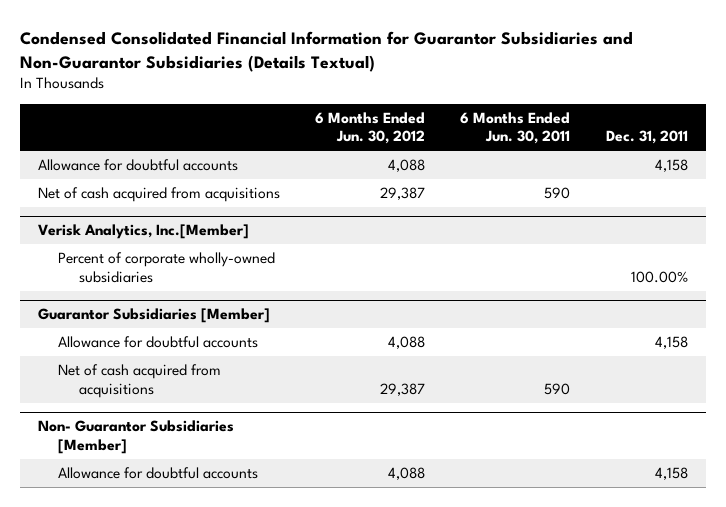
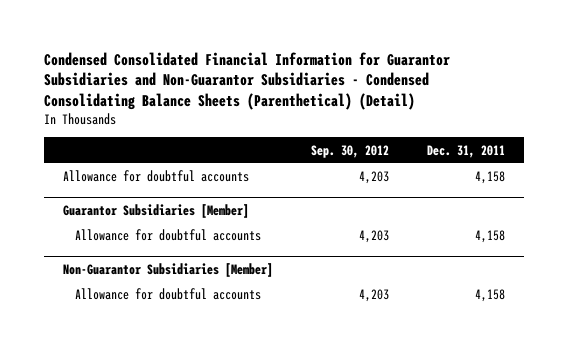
[19,30,633,72] Condensed Consolidated Financial Information for Guarantor Subsidiaries and Non-Guarantor Subsidiaries (Details Textual) -> [44,51,451,111] Condensed Consolidated Financial Information for Guarantor Subsidiaries and Non-Guarantor Subsidiaries - Condensed Consolidating Balance Sheets (Parenthetical) (Detail)
[315,111,426,145] 6 Months Ended Jun. 30, 2012 -> none
[460,111,571,145] 6 Months Ended Jun. 30, 2011 -> none
none -> [311,144,390,158] Sep. 30, 2012
[37,187,280,203] Net of cash acquired from acquisitions -> none
[37,224,249,240] Verisk Analytics, Inc.[Member] -> none
[58,252,276,283] Percent of corporate wholly-owned subsidiaries -> none
[58,364,222,398] Net of cash acquired from acquisitions -> none
[37,420,234,455] Non- Guarantor Subsidiaries [Member] -> [63,262,274,277] Non-Guarantor Subsidiaries [Member]

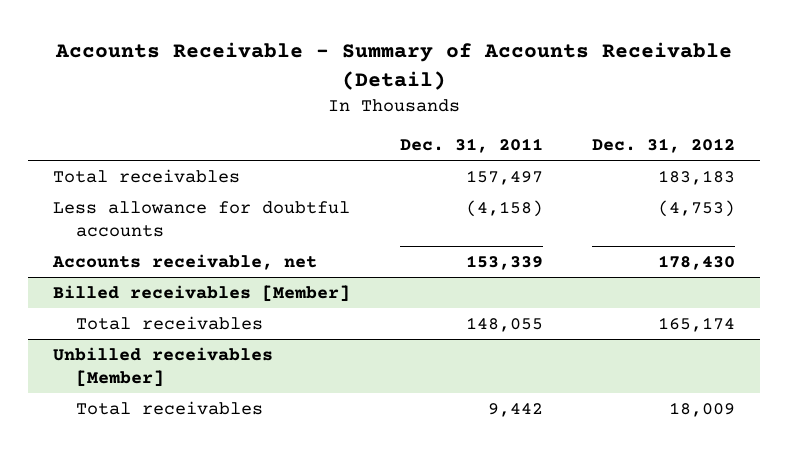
[44,51,451,111] Condensed Consolidated Financial Information for Guarantor Subsidiaries and Non-Guarantor Subsidiaries - Condensed Consolidating Balance Sheets (Parenthetical) (Detail) -> [55,42,733,90] Accounts Receivable - Summary of Accounts Receivable (Detail)
[311,144,390,158] Sep. 30, 2012 -> none
none -> [592,138,736,154] Dec. 31, 2012
[63,203,250,218] Guarantor Subsidiaries [Member] -> none
[75,229,262,242] Allowance for doubtful accounts -> none
[63,262,274,277] Non-Guarantor Subsidiaries [Member] -> none
[75,288,262,301] Allowance for doubtful accounts -> none
none -> [53,168,241,183] Total receivables
[63,170,250,183] Allowance for doubtful accounts -> [53,200,351,237] Less allowance for doubtful accounts
[475,171,506,185] 4,158 -> [465,199,543,217] (4,158)
none -> [52,253,318,270] Accounts receivable, net
none -> [53,284,351,302] Billed receivables [Member]
none -> [76,315,264,330] Total receivables
none -> [53,346,274,387] Unbilled receivables [Member]
none -> [76,400,264,415] Total receivables

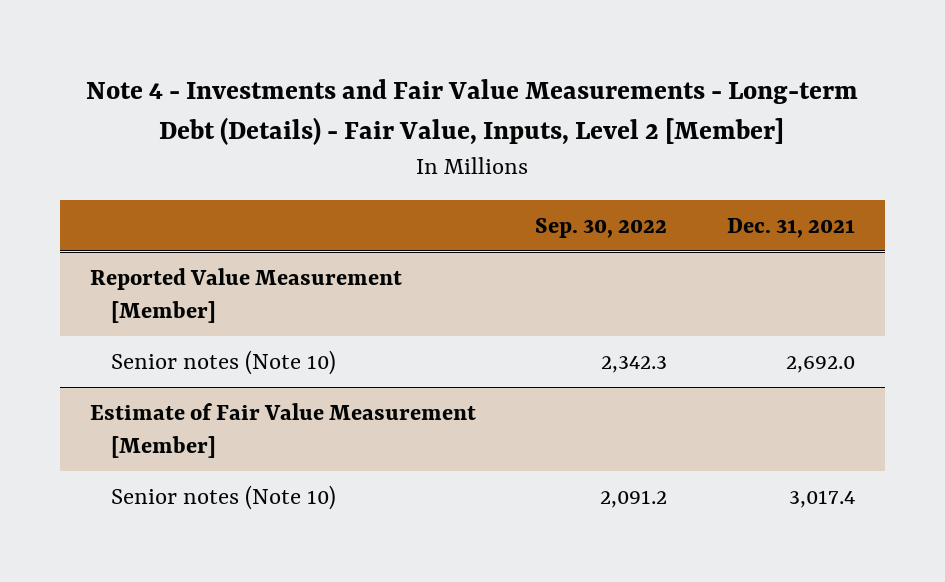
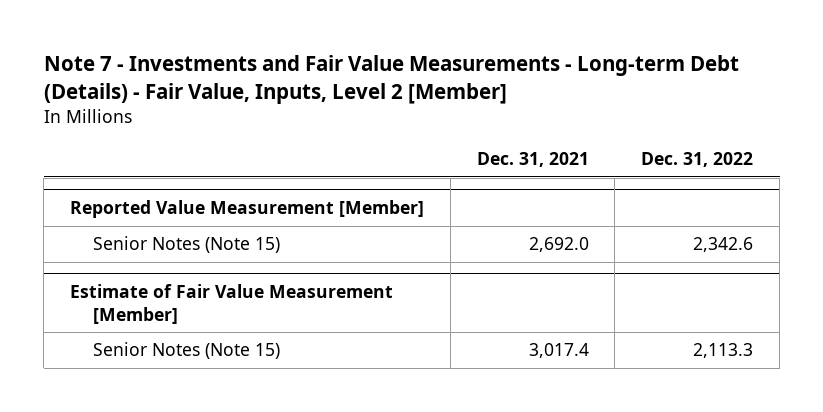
[86,79,859,146] Note 4 - Investments and Fair Value Measurements - Long-term Debt (Details) - Fair Value, Inputs, Level 2 [Member] -> [43,55,739,104] Note 7 - Investments and Fair Value Measurements - Long-term Debt (Details) - Fair Value, Inputs, Level 2 [Member]
[535,217,668,238] Sep. 30, 2022 -> none
none -> [641,152,754,168] Dec. 31, 2022
[111,349,337,375] Senior notes (Note 10) -> [93,236,281,254] Senior Notes (Note 15)
[111,484,337,510] Senior notes (Note 10) -> [93,342,281,360] Senior Notes (Note 15)

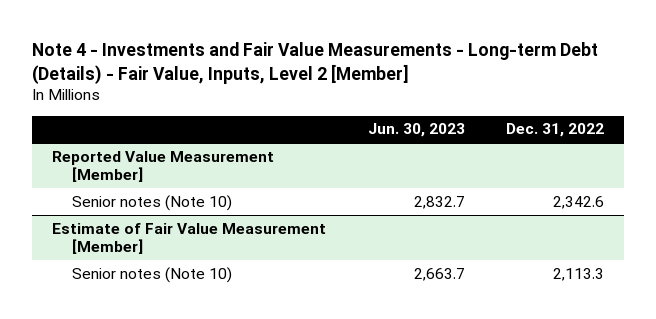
[43,55,739,104] Note 7 - Investments and Fair Value Measurements - Long-term Debt (Details) - Fair Value, Inputs, Level 2 [Member] -> [31,41,598,84] Note 4 - Investments and Fair Value Measurements - Long-term Debt (Details) - Fair Value, Inputs, Level 2 [Member]
[476,152,589,168] Dec. 31, 2021 -> none
none -> [367,123,465,138] Jun. 30, 2023
[93,236,281,254] Senior Notes (Note 15) -> [72,194,233,211] Senior notes (Note 10)
[93,342,281,360] Senior Notes (Note 15) -> [72,266,233,283] Senior notes (Note 10)

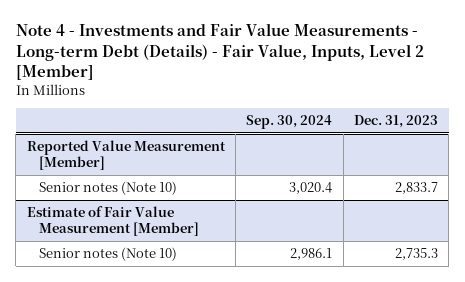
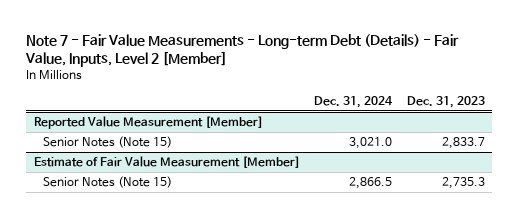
[15,23,424,81] Note 4 - Investments and Fair Value Measurements - Long-term Debt (Details) - Fair Value, Inputs, Level 2 [Member] -> [25,33,460,68] Note 7 - Fair Value Measurements - Long-term Debt (Details) - Fair Value, Inputs, Level 2 [Member]
[246,115,333,130] Sep. 30, 2024 -> none
none -> [314,96,394,109] Dec. 31, 2024
[38,181,177,196] Senior notes (Note 10) -> [43,136,173,149] Senior Notes (Note 15)
[38,247,177,262] Senior notes (Note 10) -> [43,176,173,189] Senior Notes (Note 15)

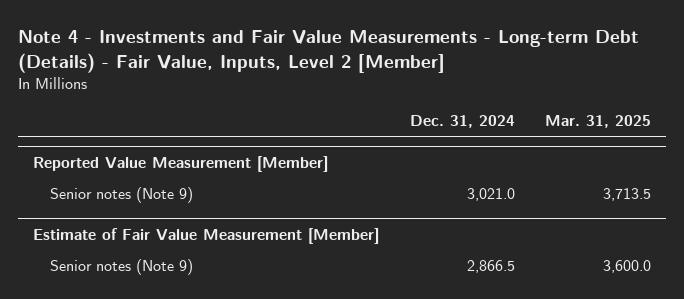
[25,33,460,68] Note 7 - Fair Value Measurements - Long-term Debt (Details) - Fair Value, Inputs, Level 2 [Member] -> [18,30,640,73] Note 4 - Investments and Fair Value Measurements - Long-term Debt (Details) - Fair Value, Inputs, Level 2 [Member]
[406,96,485,109] Dec. 31, 2023 -> none
none -> [544,115,651,129] Mar. 31, 2025
[43,136,173,149] Senior Notes (Note 15) -> [50,187,194,204] Senior notes (Note 9)
[43,176,173,189] Senior Notes (Note 15) -> [50,259,194,276] Senior notes (Note 9)

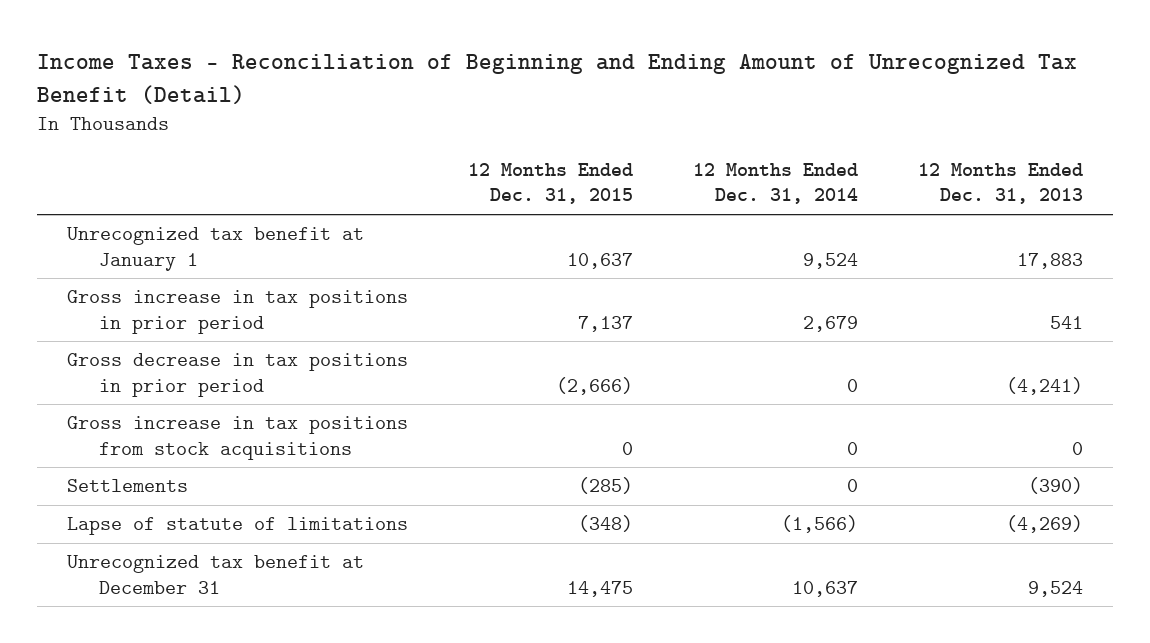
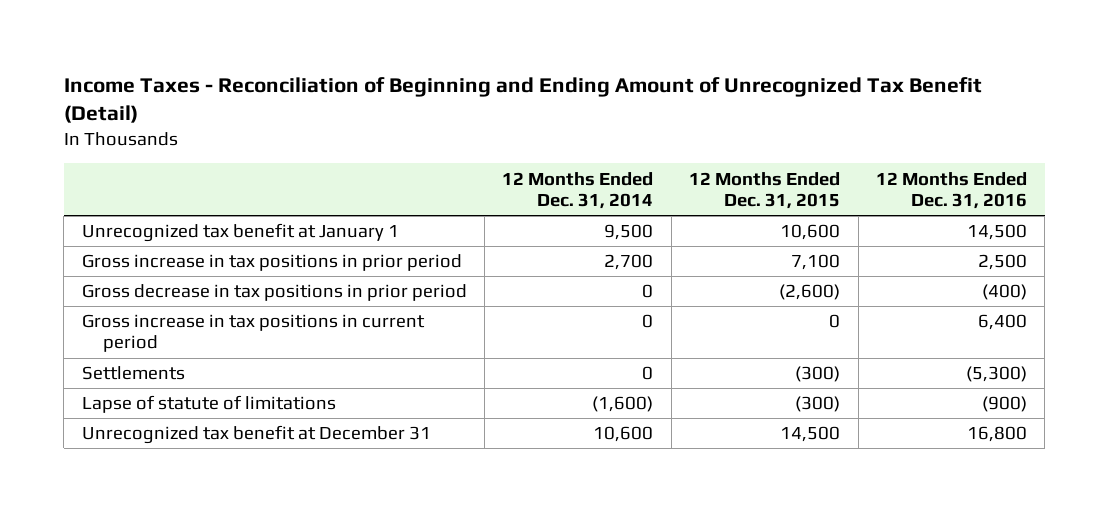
[918,163,1084,205] 12 Months Ended Dec. 31, 2013 -> none
none -> [875,171,1027,209] 12 Months Ended Dec. 31, 2016
[566,252,633,269] 10,637 -> [780,224,841,241] 10,600
[802,252,858,269] 9,524 -> [604,224,654,241] 9,500
[577,315,633,332] 7,137 -> [791,254,841,271] 7,100
[802,315,858,332] 2,679 -> [604,254,654,271] 2,700
[555,376,633,395] (2,666) -> [779,284,841,301] (2,600)
[66,416,408,460] Gross increase in tax positions from stock acquisitions -> [81,314,425,353] Gross increase in tax positions in current period
[577,477,633,495] (285) -> [795,366,841,383] (300)
[577,515,633,533] (348) -> [795,396,841,413] (300)
[780,515,858,534] (1,566) -> [592,396,654,413] (1,600)
[566,580,633,597] 14,475 -> [780,426,841,443] 14,500
[791,580,858,597] 10,637 -> [593,426,654,443] 10,600

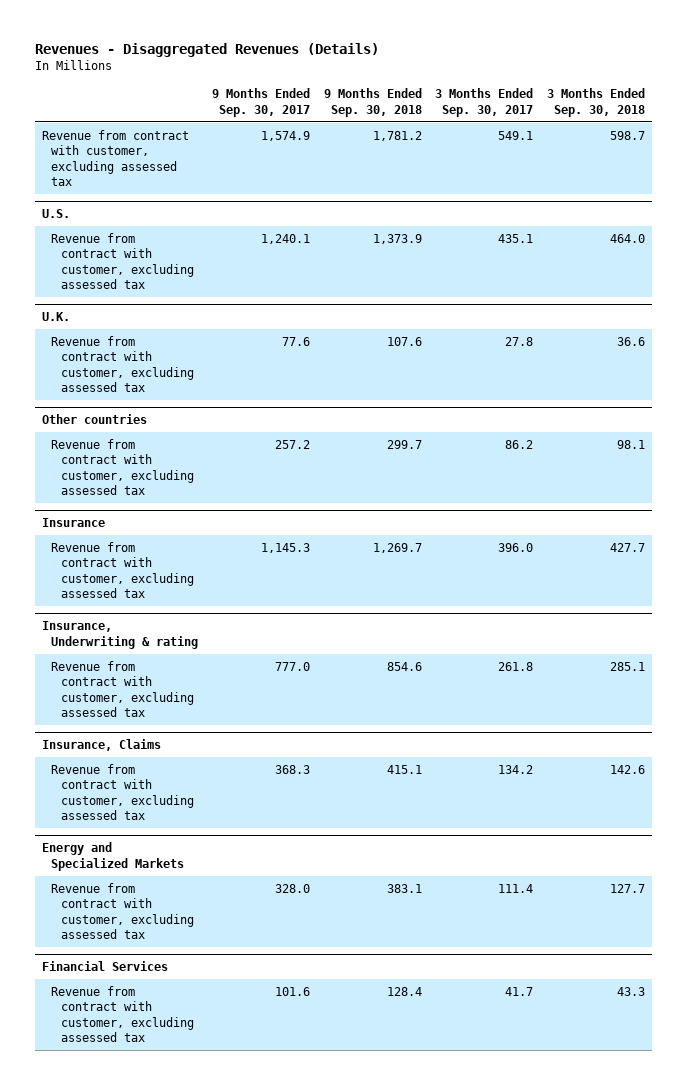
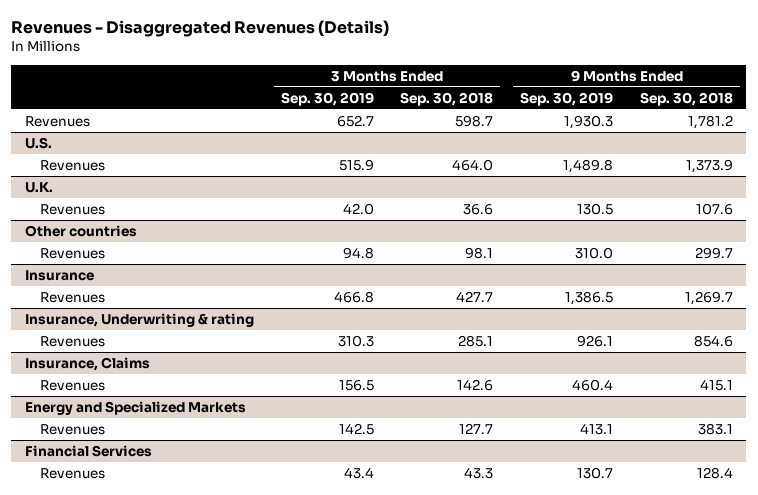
[212,88,311,117] 9 Months Ended Sep. 30, 2017 -> none
[435,88,534,117] 3 Months Ended Sep. 30, 2017 -> none
none -> [280,91,374,106] Sep. 30, 2019
none -> [520,91,614,106] Sep. 30, 2019
[41,129,189,186] Revenue from contract with customer, excluding assessed tax -> [24,115,90,127] Revenues
[51,232,195,289] Revenue from contract with customer, excluding assessed tax -> [39,159,105,171] Revenues
[51,335,195,392] Revenue from contract with customer, excluding assessed tax -> [39,203,105,215] Revenues
[51,438,195,495] Revenue from contract with customer, excluding assessed tax -> [39,247,105,259] Revenues
[51,541,195,598] Revenue from contract with customer, excluding assessed tax -> [39,291,105,303] Revenues
[51,660,195,717] Revenue from contract with customer, excluding assessed tax -> [39,335,105,347] Revenues
[51,763,195,820] Revenue from contract with customer, excluding assessed tax -> [39,379,105,391] Revenues
[51,882,195,939] Revenue from contract with customer, excluding assessed tax -> [39,423,105,435] Revenues
[51,985,195,1042] Revenue from contract with customer, excluding assessed tax -> [39,467,105,479] Revenues

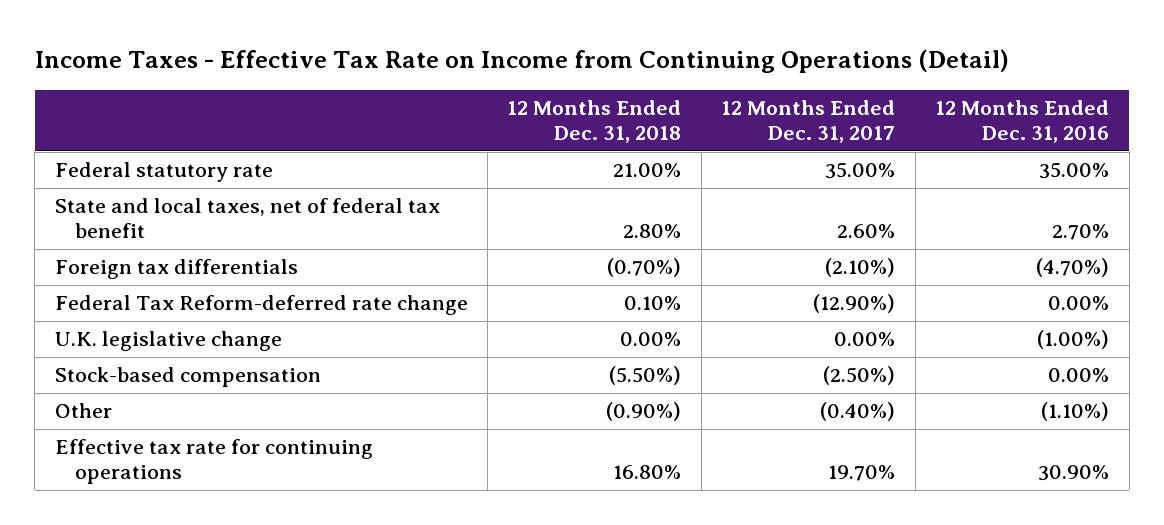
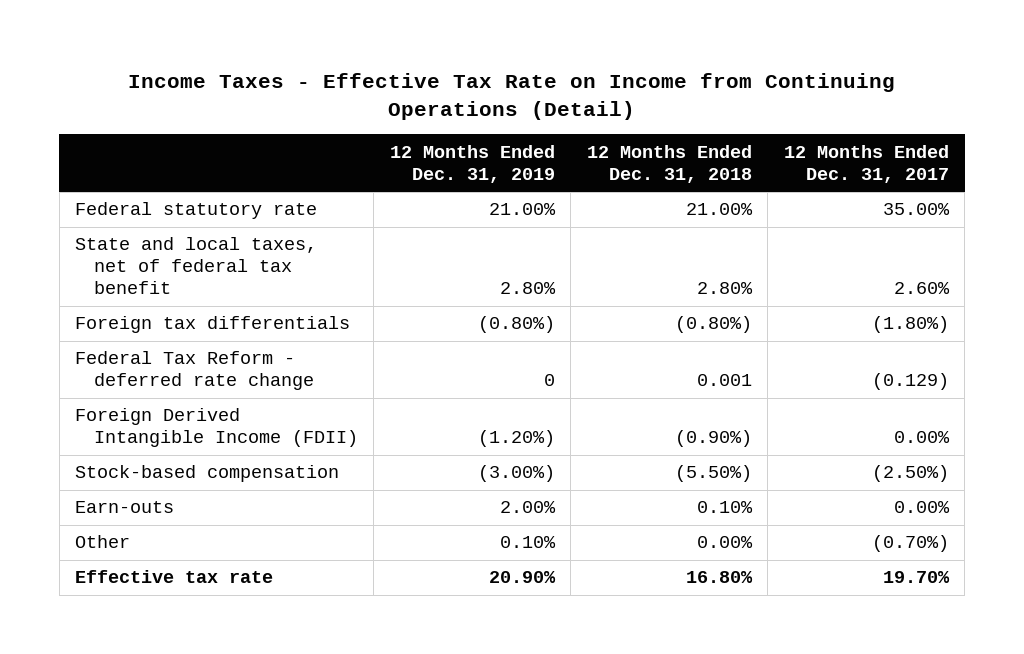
[935,100,1110,144] 12 Months Ended Dec. 31, 2016 -> none
none -> [389,144,555,183] 12 Months Ended Dec. 31, 2019
[54,331,282,352] U.K. legislative change -> none
[607,258,682,278] (0.70%) -> [674,316,752,334] (0.80%)
[825,258,896,278] (2.10%) -> [871,316,949,334] (1.80%)
[54,295,468,316] Federal Tax Reform-deferred rate change -> [75,351,314,391] Federal Tax Reform - deferred rate change
[624,296,682,311] 0.10% -> [696,374,752,387] 0.001
[813,294,896,314] (12.90%) -> [871,373,949,391] (0.129)
none -> [75,408,358,448] Foreign Derived Intangible Income (FDII)
none -> [75,501,175,514] Earn-outs
[606,402,682,422] (0.90%) -> [696,536,753,549] 0.00%
[820,402,896,422] (0.40%) -> [871,535,949,553] (0.70%)
[54,439,373,485] Effective tax rate for continuing operations -> [75,570,274,584] Effective tax rate

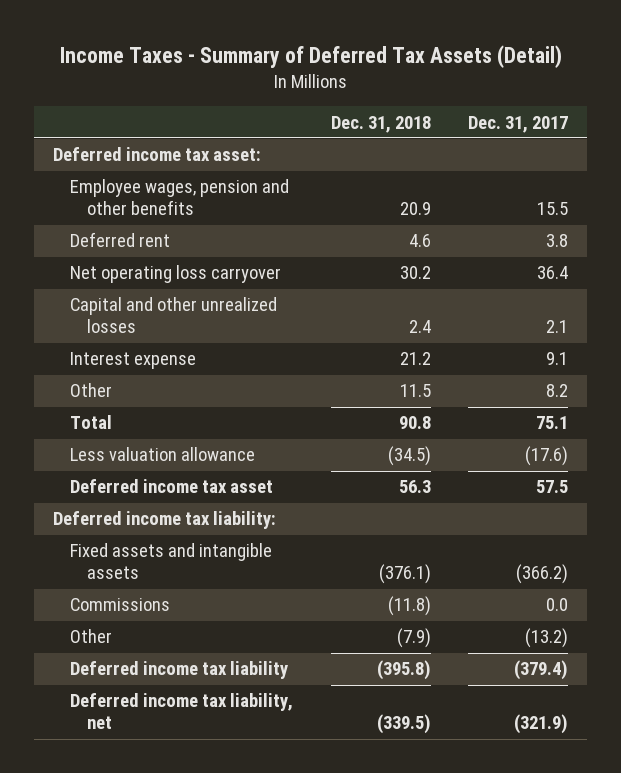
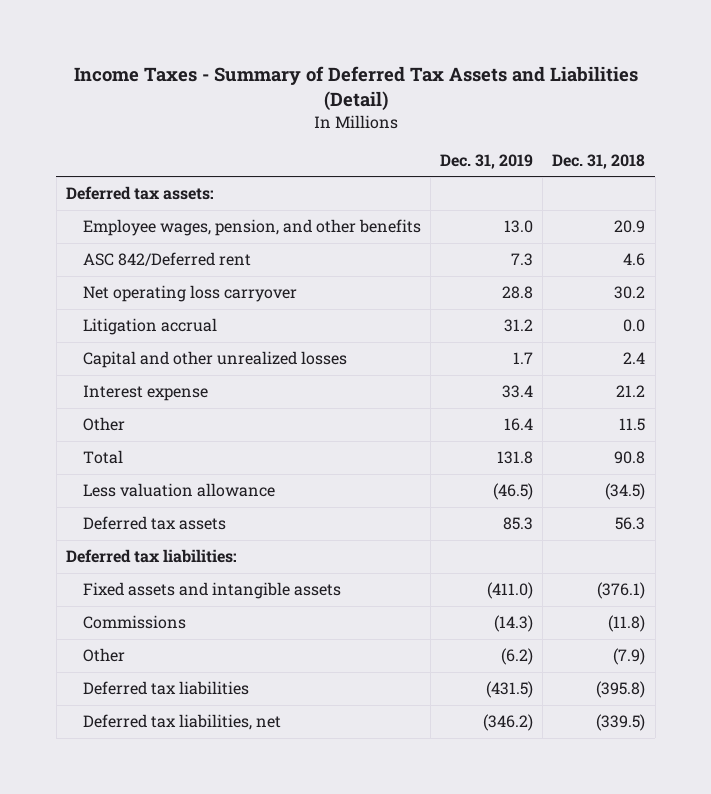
[59,44,562,68] Income Taxes - Summary of Deferred Tax Assets (Detail) -> [73,65,638,111] Income Taxes - Summary of Deferred Tax Assets and Liabilities (Detail)
[468,115,569,133] Dec. 31, 2017 -> none
none -> [440,153,534,169] Dec. 31, 2019
[52,147,261,162] Deferred income tax asset: -> [65,186,214,201] Deferred tax assets:
[70,179,290,216] Employee wages, pension and other benefits -> [82,219,421,237] Employee wages, pension, and other benefits
[70,232,171,248] Deferred rent -> [82,252,251,267] ASC 842/Deferred rent
none -> [82,318,217,336] Litigation accrual
[70,479,274,494] Deferred income tax asset -> [82,516,226,531] Deferred tax assets
[52,511,276,530] Deferred income tax liability: -> [65,549,237,564] Deferred tax liabilities:
[70,661,289,680] Deferred income tax liability -> [82,681,249,696] Deferred tax liabilities
[70,693,294,730] Deferred income tax liability, net -> [82,714,281,731] Deferred tax liabilities, net

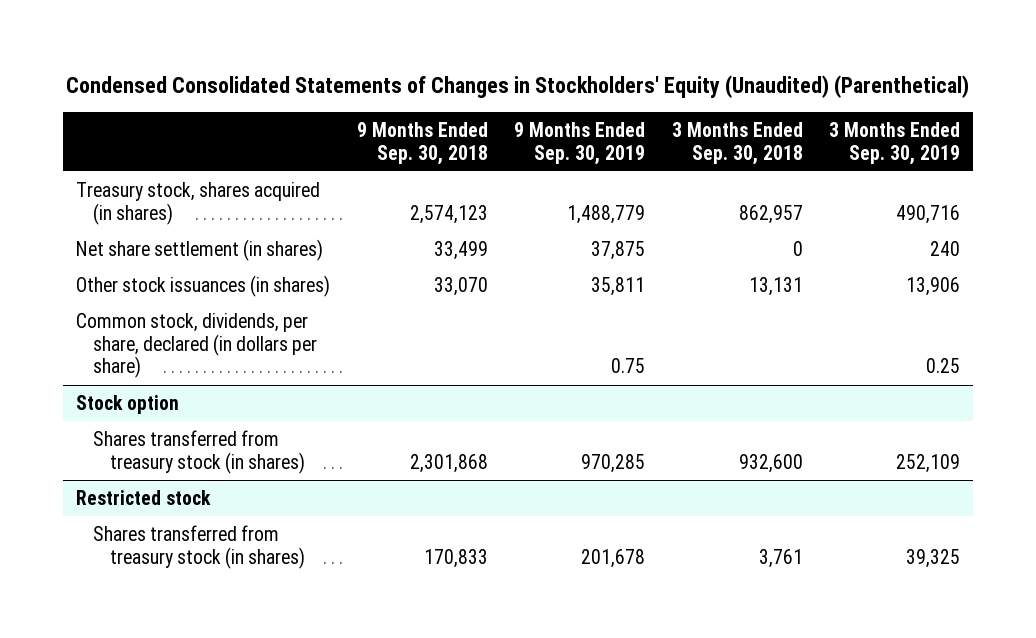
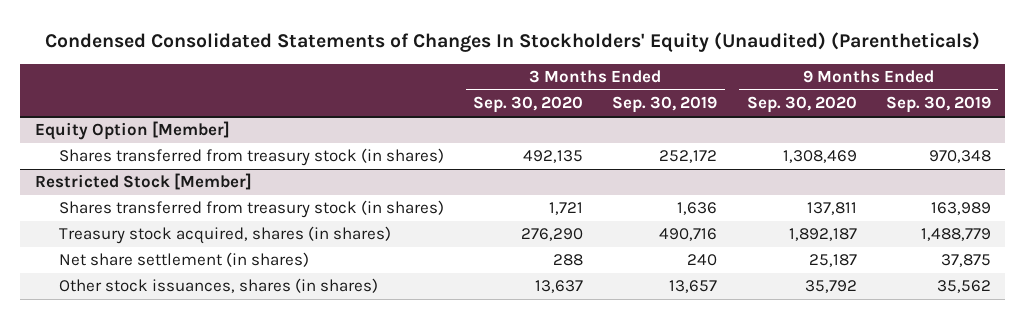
[66,74,970,98] Condensed Consolidated Statements of Changes in Stockholders' Equity (Unaudited) (Parenthetical) -> [44,31,980,52] Condensed Consolidated Statements of Changes In Stockholders' Equity (Unaudited) (Parentheticals)
[356,121,488,165] 9 Months Ended Sep. 30, 2018 -> none
[671,121,803,165] 3 Months Ended Sep. 30, 2018 -> none
none -> [473,96,584,114] Sep. 30, 2020
none -> [746,96,857,114] Sep. 30, 2020
none -> [34,121,230,141] Equity Option [Member]
none -> [59,148,445,167] Shares transferred from treasury stock (in shares)
none -> [34,173,252,191] Restricted Stock [Member]
none -> [59,200,445,219] Shares transferred from treasury stock (in shares)
[76,181,321,225] Treasury stock, shares acquired (in shares) -> [59,226,392,245] Treasury stock acquired, shares (in shares)
[76,312,317,379] Common stock, dividends, per share, declared (in dollars per share) -> none
[76,394,180,414] Stock option -> none
[92,429,305,474] Shares transferred from treasury stock (in shares) -> none
[76,489,212,505] Restricted stock -> none
[92,524,305,569] Shares transferred from treasury stock (in shares) -> none
[76,274,331,297] Other stock issuances (in shares) -> [59,278,379,294] Other stock issuances, shares (in shares)
[591,276,646,296] 35,811 -> [936,280,991,294] 35,562
[906,276,961,296] 13,906 -> [669,280,718,294] 13,657

